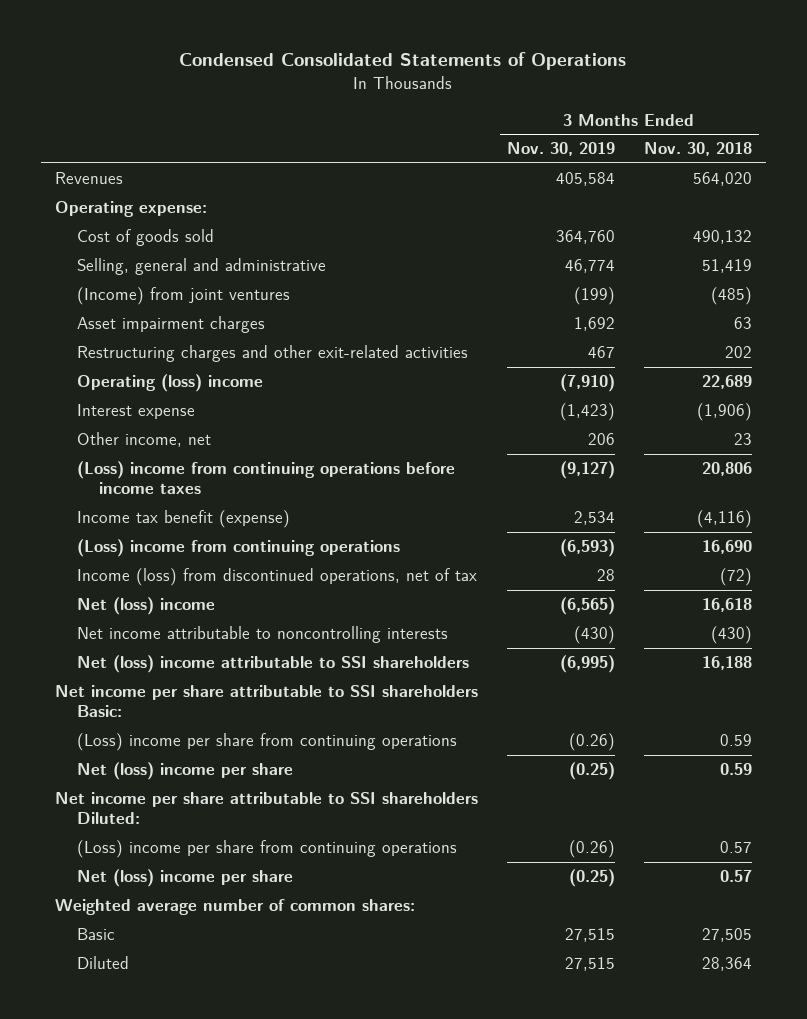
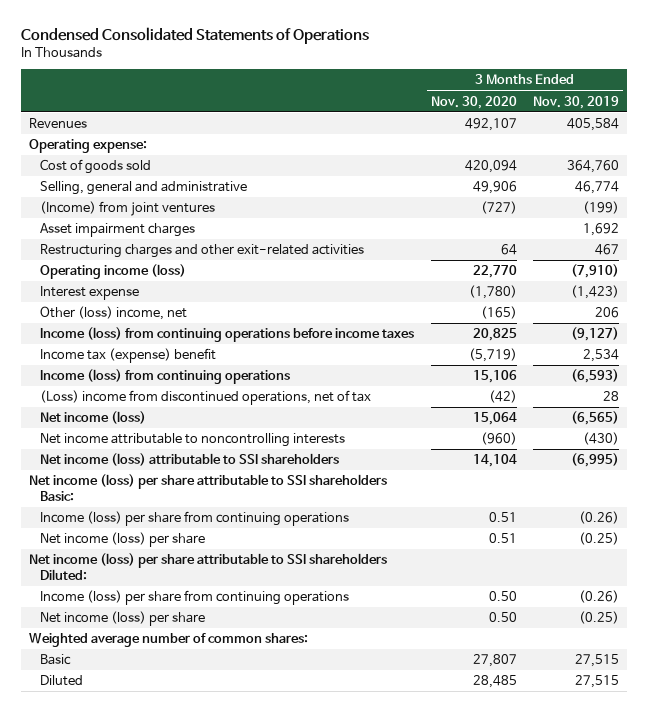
[643,142,752,157] Nov. 30, 2018 -> none
none -> [430,95,517,109] Nov. 30, 2020
[77,374,264,393] Operating (loss) income -> [40,264,187,280] Operating income (loss)
[77,432,212,448] Other income, net -> [40,306,188,321] Other (loss) income, net
[77,461,456,495] (Loss) income from continuing operations before income taxes -> [40,327,415,343] Income (loss) from continuing operations before income taxes
[77,510,291,529] Income tax benefit (expense) -> [40,348,217,364] Income tax (expense) benefit
[77,539,401,558] (Loss) income from continuing operations -> [40,369,291,385] Income (loss) from continuing operations
[77,568,478,587] Income (loss) from discontinued operations, net of tax -> [40,390,372,406] (Loss) income from discontinued operations, net of tax
[77,597,216,616] Net (loss) income -> [40,411,147,425] Net income (loss)
[77,655,470,674] Net (loss) income attributable to SSI shareholders -> [40,453,340,467] Net income (loss) attributable to SSI shareholders
[55,685,479,718] Net income per share attributable to SSI shareholders Basic: -> [28,474,387,501] Net income (loss) per share attributable to SSI shareholders Basic:
[77,733,458,752] (Loss) income per share from continuing operations -> [40,511,350,527] Income (loss) per share from continuing operations
[77,762,294,781] Net (loss) income per share -> [40,532,206,548] Net income (loss) per share
[55,792,479,825] Net income per share attributable to SSI shareholders Diluted: -> [28,553,387,580] Net income (loss) per share attributable to SSI shareholders Diluted:
[77,840,458,859] (Loss) income per share from continuing operations -> [40,590,350,606] Income (loss) per share from continuing operations
[77,869,294,888] Net (loss) income per share -> [40,611,206,627] Net income (loss) per share

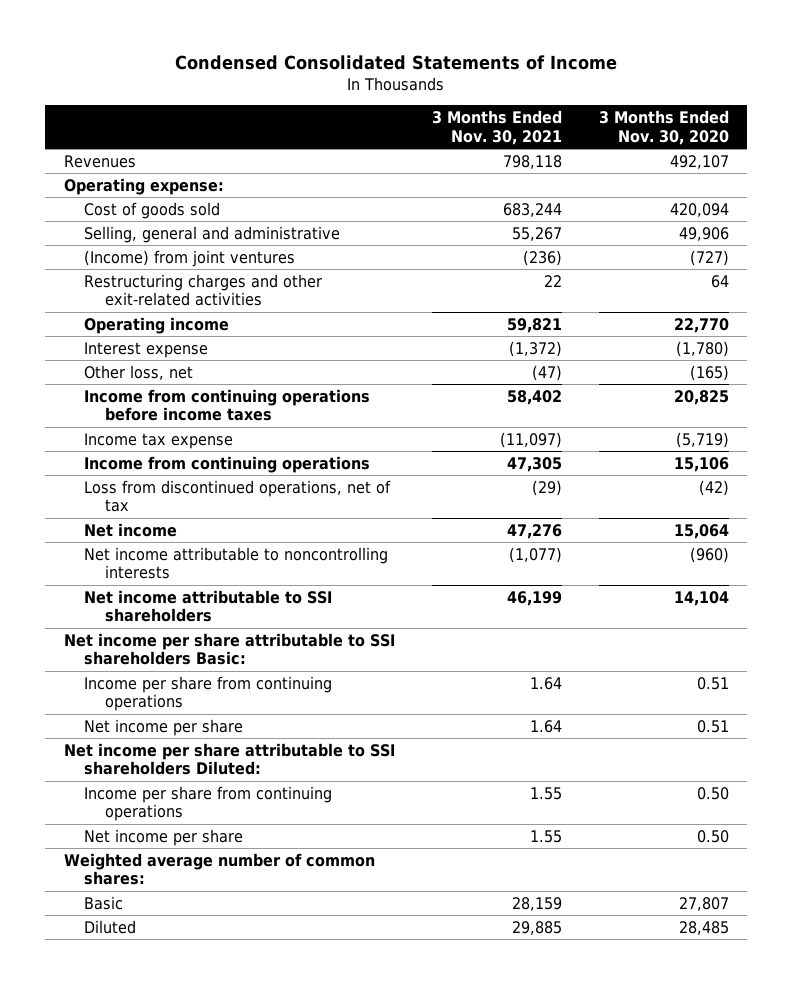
[20,26,369,44] Condensed Consolidated Statements of Operations -> [175,54,618,70] Condensed Consolidated Statements of Income
[532,95,619,109] Nov. 30, 2019 -> none
none -> [431,109,562,145] 3 Months Ended Nov. 30, 2021
[40,223,196,238] Asset impairment charges -> none
[40,264,187,280] Operating income (loss) -> [84,316,230,334] Operating income
[40,306,188,321] Other (loss) income, net -> [84,364,194,380] Other loss, net
[40,327,415,343] Income (loss) from continuing operations before income taxes -> [84,388,371,422] Income from continuing operations before income taxes
[40,348,217,364] Income tax (expense) benefit -> [84,432,234,449] Income tax expense
[40,369,291,385] Income (loss) from continuing operations -> [84,455,371,473] Income from continuing operations
[40,390,372,406] (Loss) income from discontinued operations, net of tax -> [84,479,392,513] Loss from discontinued operations, net of tax
[40,411,147,425] Net income (loss) -> [84,522,178,537] Net income
[40,453,340,467] Net income (loss) attributable to SSI shareholders -> [84,589,333,623] Net income attributable to SSI shareholders
[28,474,387,501] Net income (loss) per share attributable to SSI shareholders Basic: -> [63,632,395,666] Net income per share attributable to SSI shareholders Basic:
[40,511,350,527] Income (loss) per share from continuing operations -> [84,675,333,712] Income per share from continuing operations
[40,532,206,548] Net income (loss) per share -> [84,718,244,736] Net income per share
[28,553,387,580] Net income (loss) per share attributable to SSI shareholders Diluted: -> [63,742,395,776] Net income per share attributable to SSI shareholders Diluted:
[40,590,350,606] Income (loss) per share from continuing operations -> [84,785,333,822] Income per share from continuing operations
[40,611,206,627] Net income (loss) per share -> [84,828,244,846] Net income per share

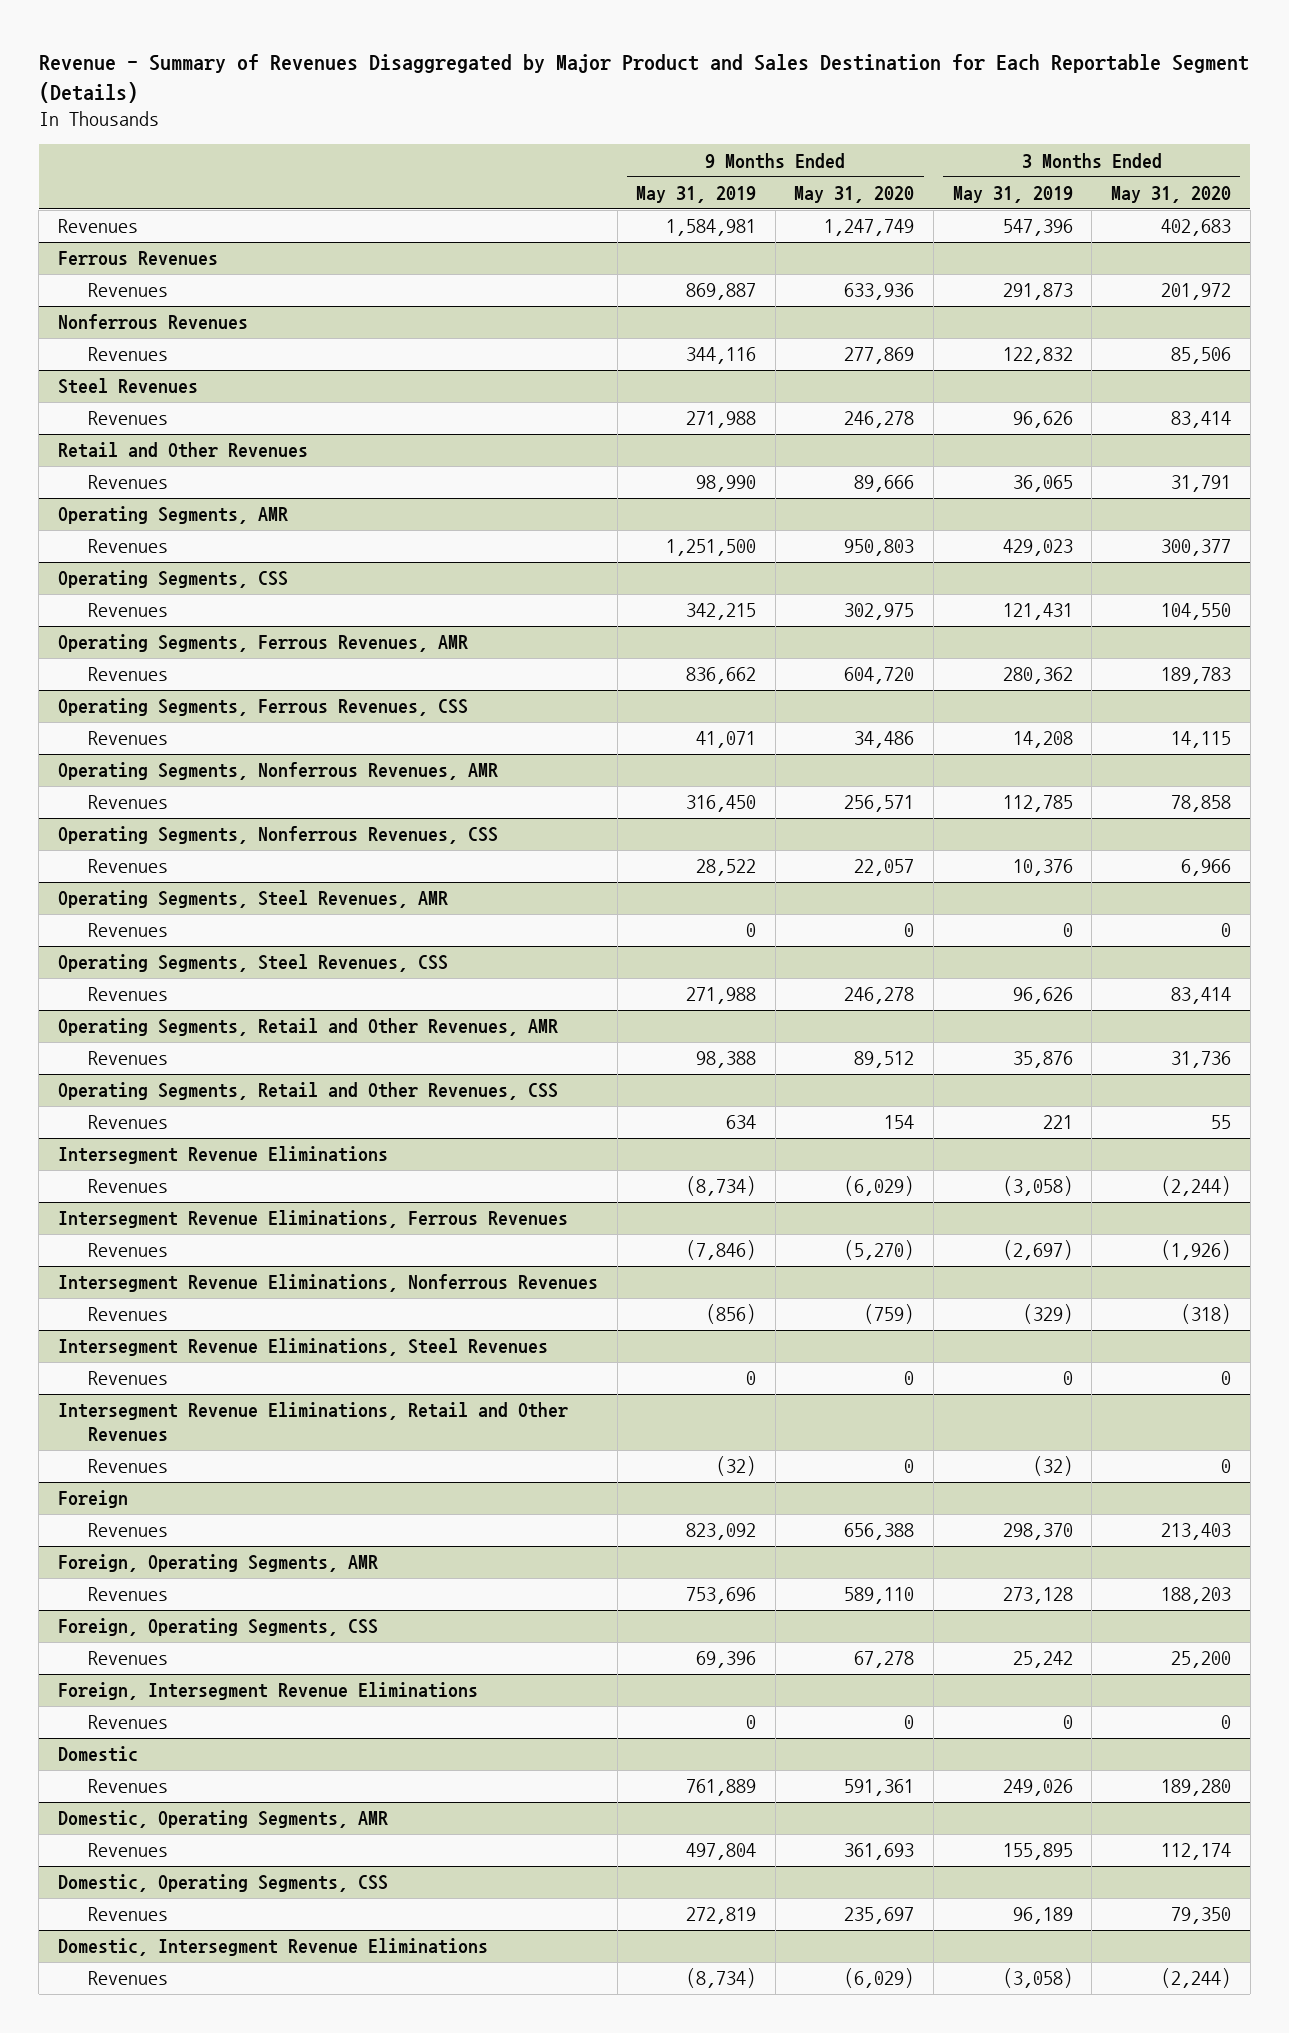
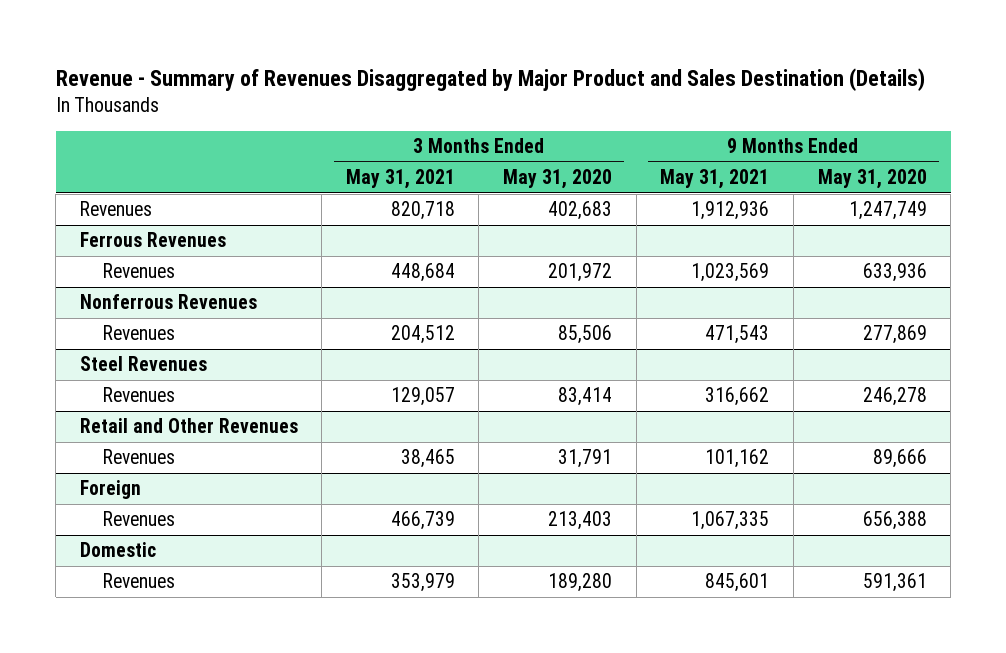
[38,53,1249,103] Revenue - Summary of Revenues Disaggregated by Major Product and Sales Destination for Each Reportable Segment (Details) -> [55,67,925,91] Revenue - Summary of Revenues Disaggregated by Major Product and Sales Destination (Details)
[636,185,757,203] May 31, 2019 -> none
[952,185,1073,203] May 31, 2019 -> none
none -> [345,169,455,190] May 31, 2021
none -> [660,169,770,190] May 31, 2021
[58,506,289,525] Operating Segments, AMR -> none
[88,539,169,554] Revenues -> none
[58,570,289,589] Operating Segments, CSS -> none
[88,603,169,618] Revenues -> none
[58,634,469,653] Operating Segments, Ferrous Revenues, AMR -> none
[88,667,169,682] Revenues -> none
[58,698,469,717] Operating Segments, Ferrous Revenues, CSS -> none
[88,731,169,746] Revenues -> none
[58,762,499,781] Operating Segments, Nonferrous Revenues, AMR -> none
[88,795,169,810] Revenues -> none
[58,826,499,845] Operating Segments, Nonferrous Revenues, CSS -> none
[88,859,169,874] Revenues -> none
[58,890,449,909] Operating Segments, Steel Revenues, AMR -> none
[88,923,169,938] Revenues -> none
[58,954,449,973] Operating Segments, Steel Revenues, CSS -> none
[88,987,169,1002] Revenues -> none
[58,1018,559,1037] Operating Segments, Retail and Other Revenues, AMR -> none
[88,1051,169,1066] Revenues -> none
[58,1082,559,1101] Operating Segments, Retail and Other Revenues, CSS -> none
[88,1115,169,1130] Revenues -> none
[58,1146,389,1165] Intersegment Revenue Eliminations -> none
[88,1179,169,1194] Revenues -> none
[58,1210,569,1229] Intersegment Revenue Eliminations, Ferrous Revenues -> none
[88,1243,169,1258] Revenues -> none
[58,1274,599,1293] Intersegment Revenue Eliminations, Nonferrous Revenues -> none
[88,1307,169,1322] Revenues -> none
[58,1338,549,1357] Intersegment Revenue Eliminations, Steel Revenues -> none
[88,1371,169,1386] Revenues -> none
[58,1402,569,1442] Intersegment Revenue Eliminations, Retail and Other Revenues -> none
[88,1459,169,1474] Revenues -> none
[58,1554,379,1573] Foreign, Operating Segments, AMR -> none
[88,1587,169,1602] Revenues -> none
[58,1618,379,1637] Foreign, Operating Segments, CSS -> none
[88,1651,169,1666] Revenues -> none
[58,1682,479,1701] Foreign, Intersegment Revenue Eliminations -> none
[88,1715,169,1730] Revenues -> none
[58,1810,389,1829] Domestic, Operating Segments, AMR -> none
[88,1843,169,1858] Revenues -> none
[58,1874,389,1893] Domestic, Operating Segments, CSS -> none
[88,1907,169,1922] Revenues -> none
[58,1938,489,1957] Domestic, Intersegment Revenue Eliminations -> none
[88,1971,169,1986] Revenues -> none

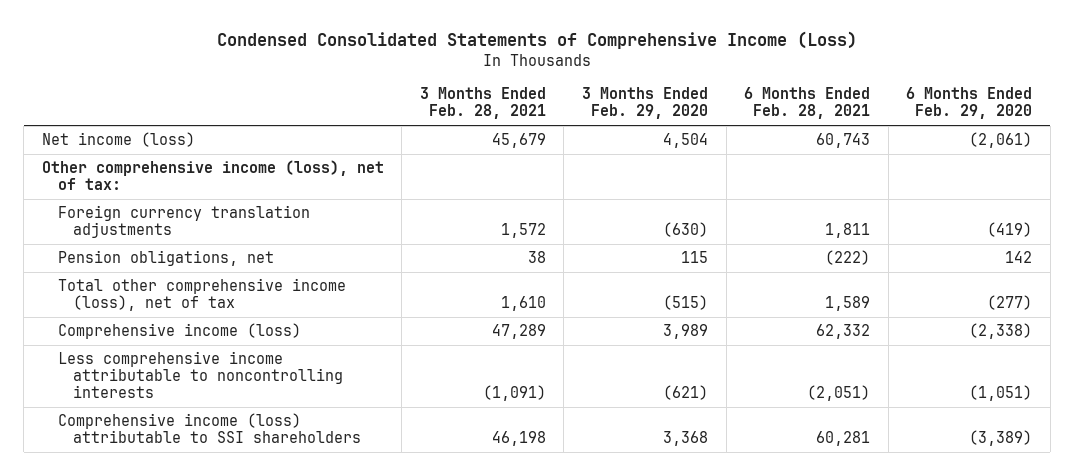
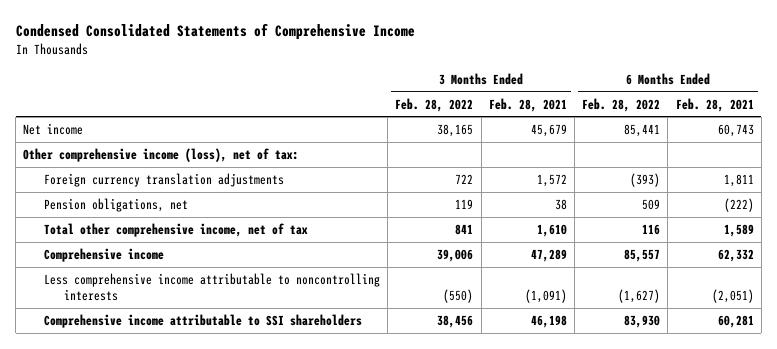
[217,31,858,50] Condensed Consolidated Statements of Comprehensive Income (Loss) -> [15,22,415,40] Condensed Consolidated Statements of Comprehensive Income
[582,87,709,120] 3 Months Ended Feb. 29, 2020 -> none
[906,87,1033,120] 6 Months Ended Feb. 29, 2020 -> none
none -> [395,97,474,112] Feb. 28, 2022
none -> [582,97,661,112] Feb. 28, 2022
[41,132,195,148] Net income (loss) -> [23,122,84,135] Net income
[57,278,346,312] Total other comprehensive income (loss), net of tax -> [43,222,308,237] Total other comprehensive income, net of tax
[57,323,301,340] Comprehensive income (loss) -> [43,247,164,262] Comprehensive income
[57,413,362,444] Comprehensive income (loss) attributable to SSI shareholders -> [43,313,362,328] Comprehensive income attributable to SSI shareholders

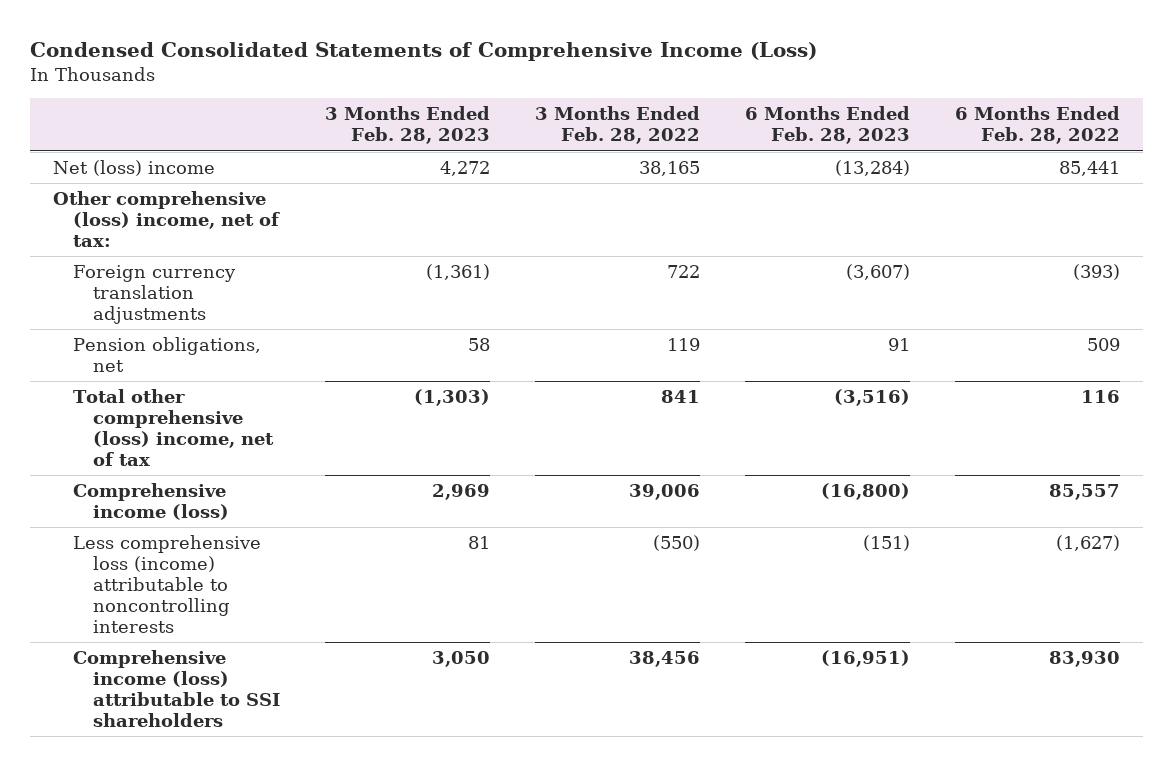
[15,22,415,40] Condensed Consolidated Statements of Comprehensive Income -> [30,42,818,62] Condensed Consolidated Statements of Comprehensive Income (Loss)
[488,97,567,112] Feb. 28, 2021 -> none
[675,97,754,112] Feb. 28, 2021 -> none
none -> [324,106,490,145] 3 Months Ended Feb. 28, 2023
none -> [745,106,911,145] 6 Months Ended Feb. 28, 2023
[23,122,84,135] Net income -> [52,159,215,176] Net (loss) income
[23,147,300,162] Other comprehensive income (loss), net of tax: -> [52,190,280,248] Other comprehensive (loss) income, net of tax:
[43,222,308,237] Total other comprehensive income, net of tax -> [72,388,274,467] Total other comprehensive (loss) income, net of tax
[43,247,164,262] Comprehensive income -> [72,482,229,521] Comprehensive income (loss)
[43,272,380,302] Less comprehensive income attributable to noncontrolling interests -> [72,534,261,634] Less comprehensive loss (income) attributable to noncontrolling interests
[43,313,362,328] Comprehensive income attributable to SSI shareholders -> [72,649,280,728] Comprehensive income (loss) attributable to SSI shareholders

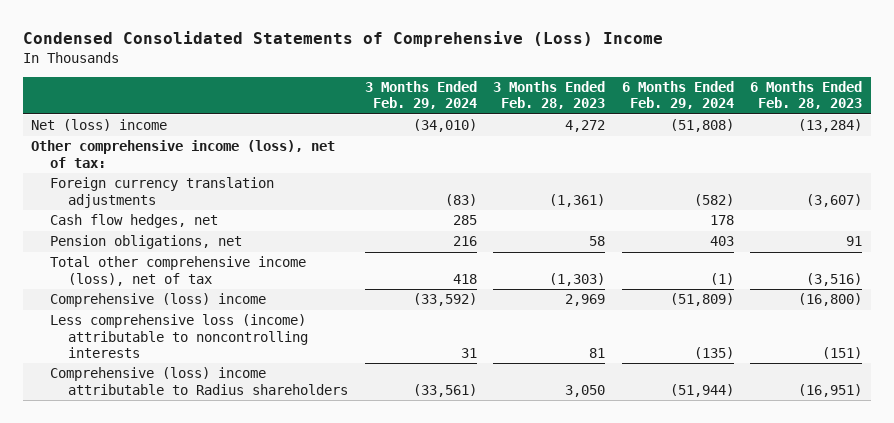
[30,42,818,62] Condensed Consolidated Statements of Comprehensive Income (Loss) -> [23,31,664,48] Condensed Consolidated Statements of Comprehensive (Loss) Income
[534,106,700,145] 3 Months Ended Feb. 28, 2022 -> none
[955,106,1121,145] 6 Months Ended Feb. 28, 2022 -> none
none -> [364,81,477,110] 3 Months Ended Feb. 29, 2024
none -> [621,81,734,110] 6 Months Ended Feb. 29, 2024
[52,190,280,248] Other comprehensive (loss) income, net of tax: -> [31,140,336,168] Other comprehensive income (loss), net of tax:
none -> [49,214,218,229] Cash flow hedges, net
[72,388,274,467] Total other comprehensive (loss) income, net of tax -> [49,256,306,286] Total other comprehensive income (loss), net of tax
[72,482,229,521] Comprehensive income (loss) -> [49,293,266,308] Comprehensive (loss) income
[72,649,280,728] Comprehensive income (loss) attributable to SSI shareholders -> [49,367,349,395] Comprehensive (loss) income attributable to Radius shareholders

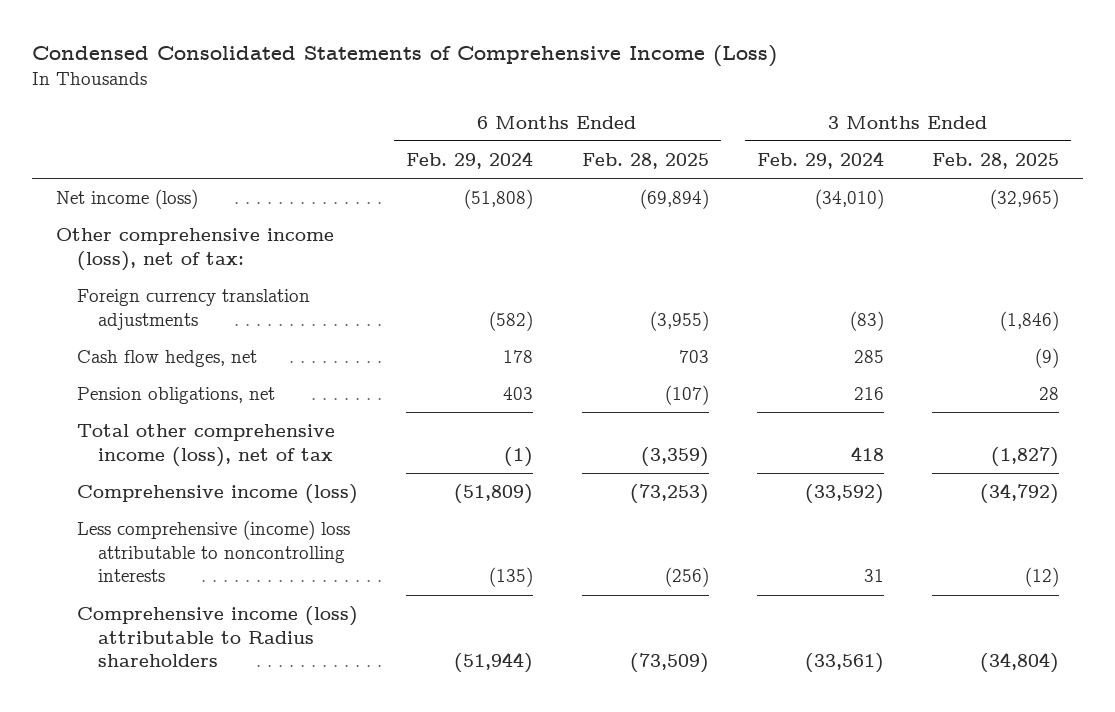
[23,31,664,48] Condensed Consolidated Statements of Comprehensive (Loss) Income -> [31,45,777,68] Condensed Consolidated Statements of Comprehensive Income (Loss)
[493,81,606,110] 3 Months Ended Feb. 28, 2023 -> none
[750,81,863,110] 6 Months Ended Feb. 28, 2023 -> none
none -> [581,152,709,169] Feb. 28, 2025
none -> [932,152,1060,169] Feb. 28, 2025
[31,119,168,132] Net (loss) income -> [55,188,198,209] Net income (loss)
[49,293,266,308] Comprehensive (loss) income -> [77,483,359,504] Comprehensive income (loss)
[49,314,309,358] Less comprehensive loss (income) attributable to noncontrolling interests -> [77,519,351,583] Less comprehensive (income) loss attributable to noncontrolling interests
[49,367,349,395] Comprehensive (loss) income attributable to Radius shareholders -> [77,605,359,668] Comprehensive income (loss) attributable to Radius shareholders

